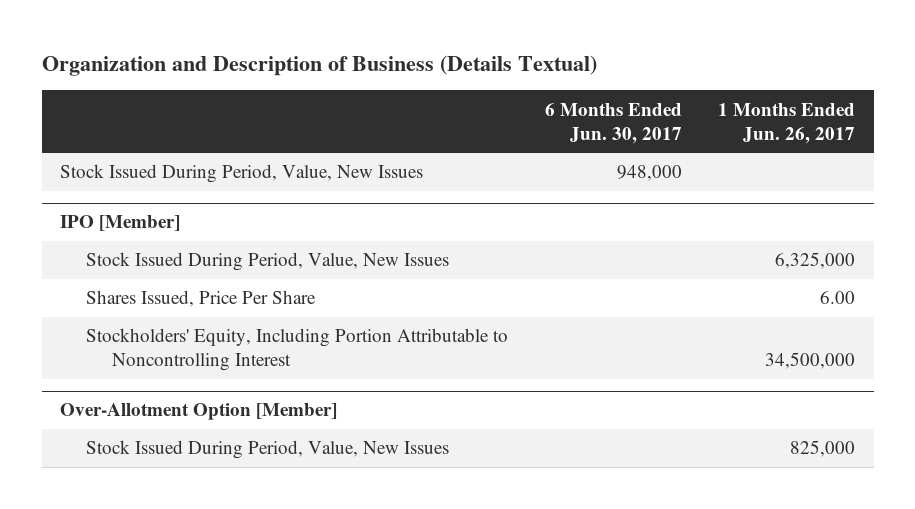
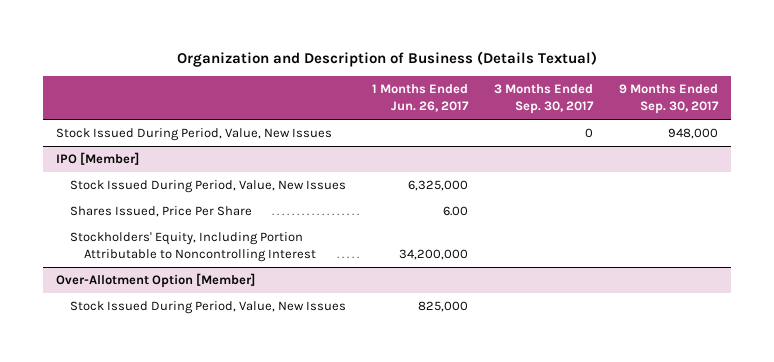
[544,102,682,144] 6 Months Ended Jun. 30, 2017 -> none
none -> [493,84,594,115] 3 Months Ended Sep. 30, 2017
none -> [618,84,719,115] 9 Months Ended Sep. 30, 2017
[765,352,856,370] 34,500,000 -> [398,249,468,261] 34,200,000

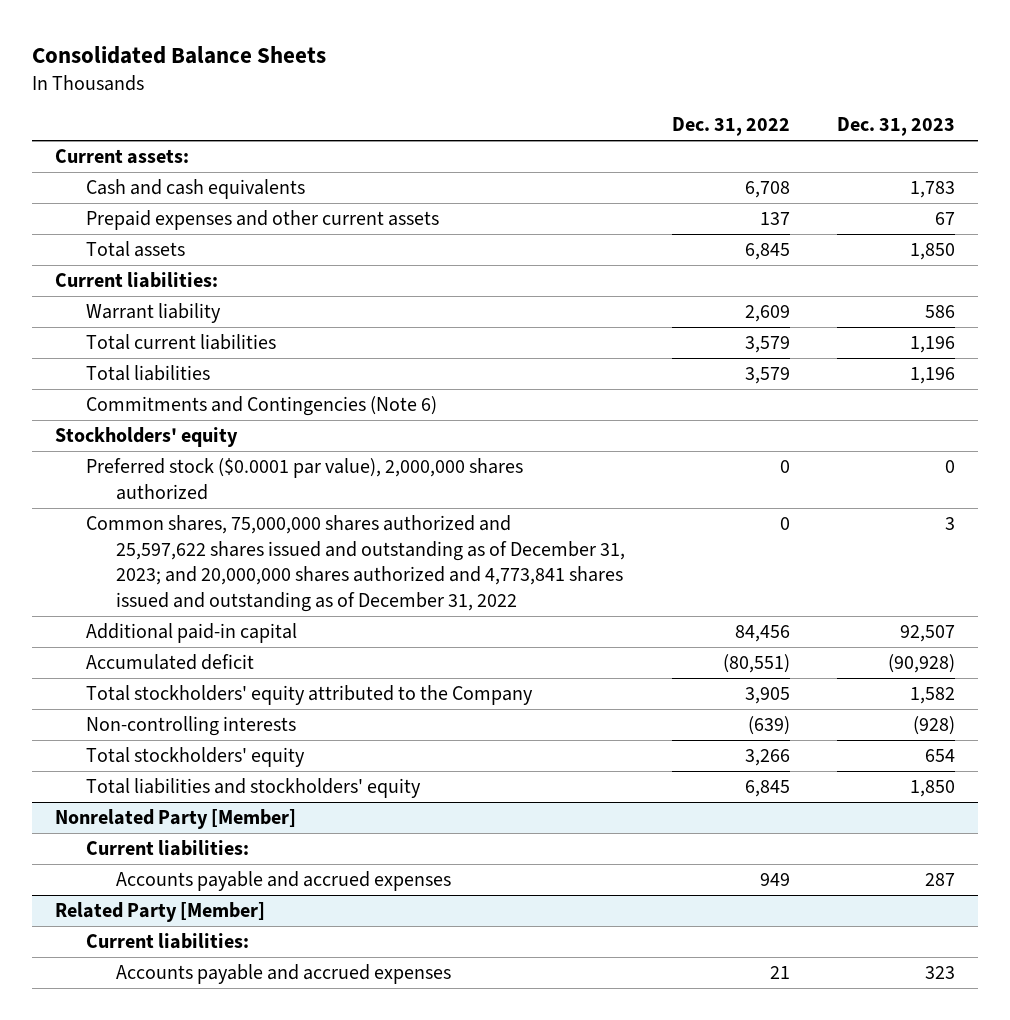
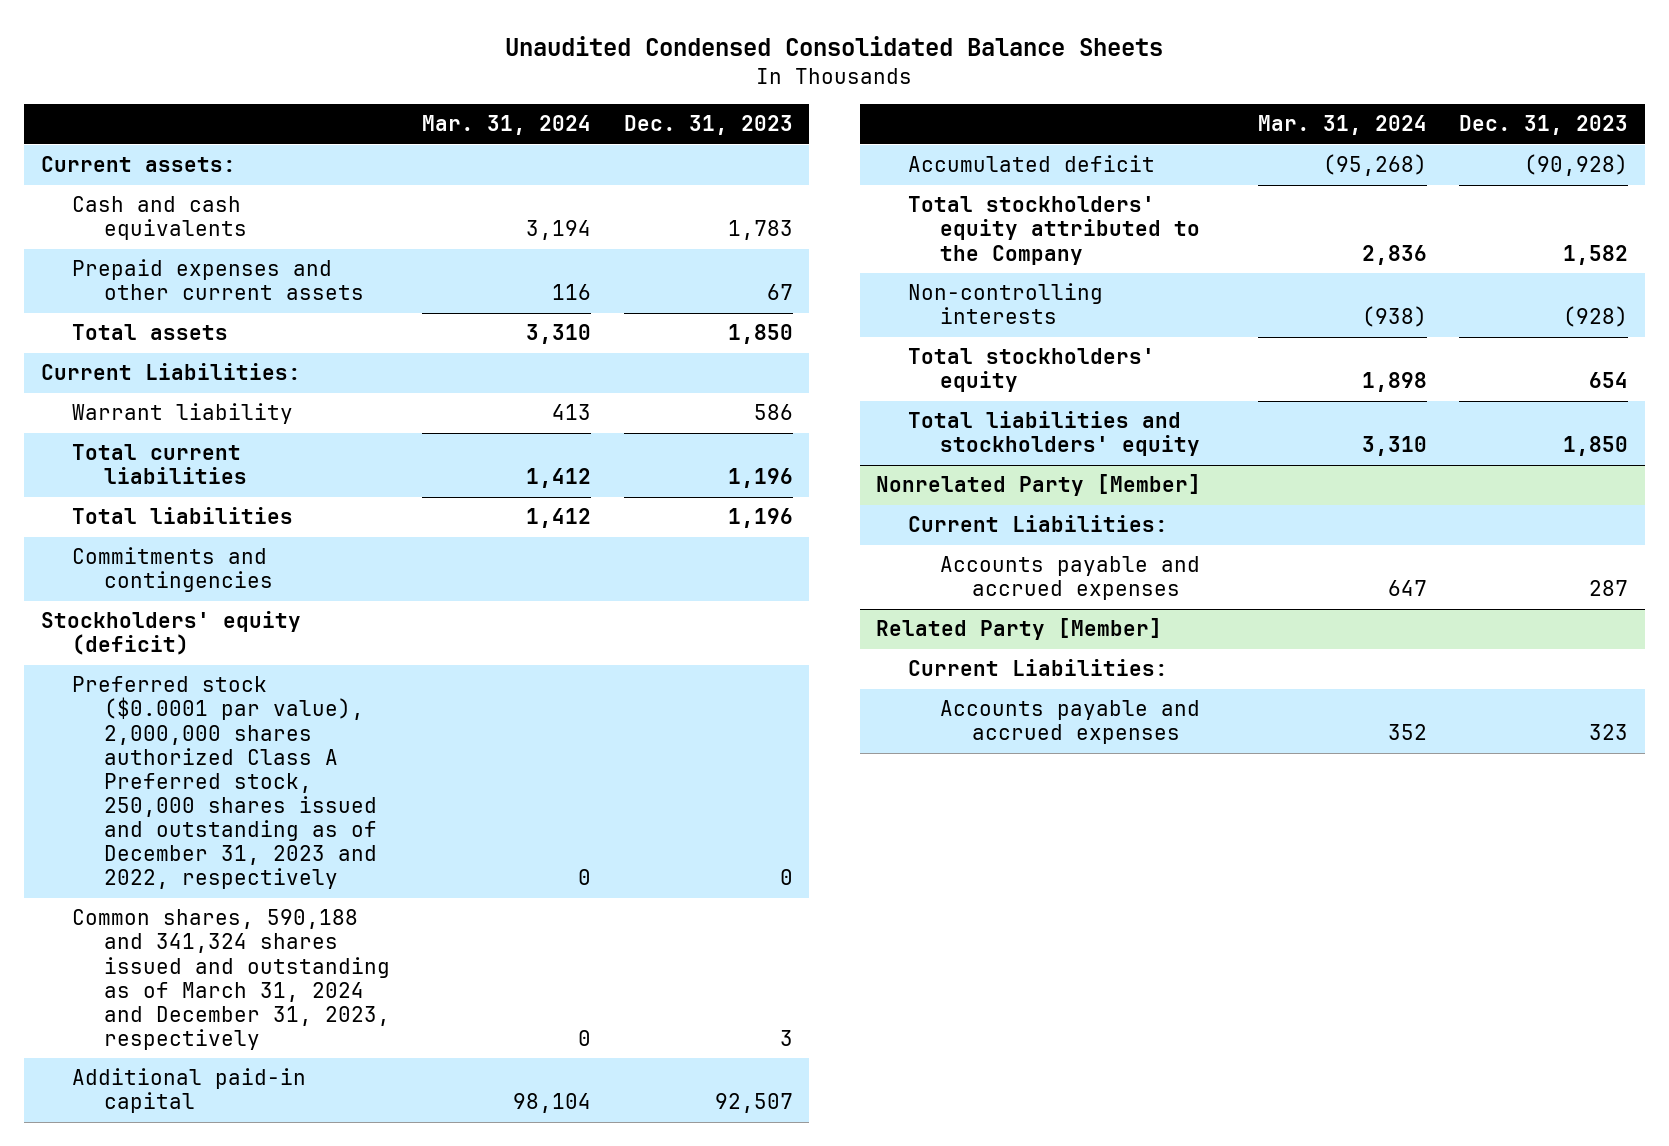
[31,45,326,64] Consolidated Balance Sheets -> [505,36,1164,57] Unaudited Condensed Consolidated Balance Sheets
[672,117,791,137] Dec. 31, 2022 -> none
none -> [422,115,592,136] Mar. 31, 2024
[55,272,219,289] Current liabilities: -> [40,363,301,381] Current Liabilities:
[85,396,437,417] Commitments and Contingencies (Note 6) -> [72,547,274,593] Commitments and contingencies
[55,427,239,448] Stockholders' equity -> [40,611,301,656] Stockholders' equity (deficit)
[85,458,523,500] Preferred stock ($0.0001 par value), 2,000,000 shares authorized -> [72,676,378,890] Preferred stock ($0.0001 par value), 2,000,000 shares authorized Class A Preferred stock, 250,000 shares issued and outstanding as of December 31, 2023 and 2022, respectively
[85,515,626,613] Common shares, 75,000,000 shares authorized and 25,597,622 shares issued and outstanding as of December 31, 2023; and 20,000,000 shares authorized and 4,773,841 shares issued and outstanding as of December 31, 2022 -> [72,909,391,1050] Common shares, 590,188 and 341,324 shares issued and outstanding as of March 31, 2024 and December 31, 2023, respectively
[85,840,249,857] Current liabilities: -> [907,515,1168,533] Current Liabilities:
[85,933,249,950] Current liabilities: -> [907,659,1168,677] Current Liabilities:

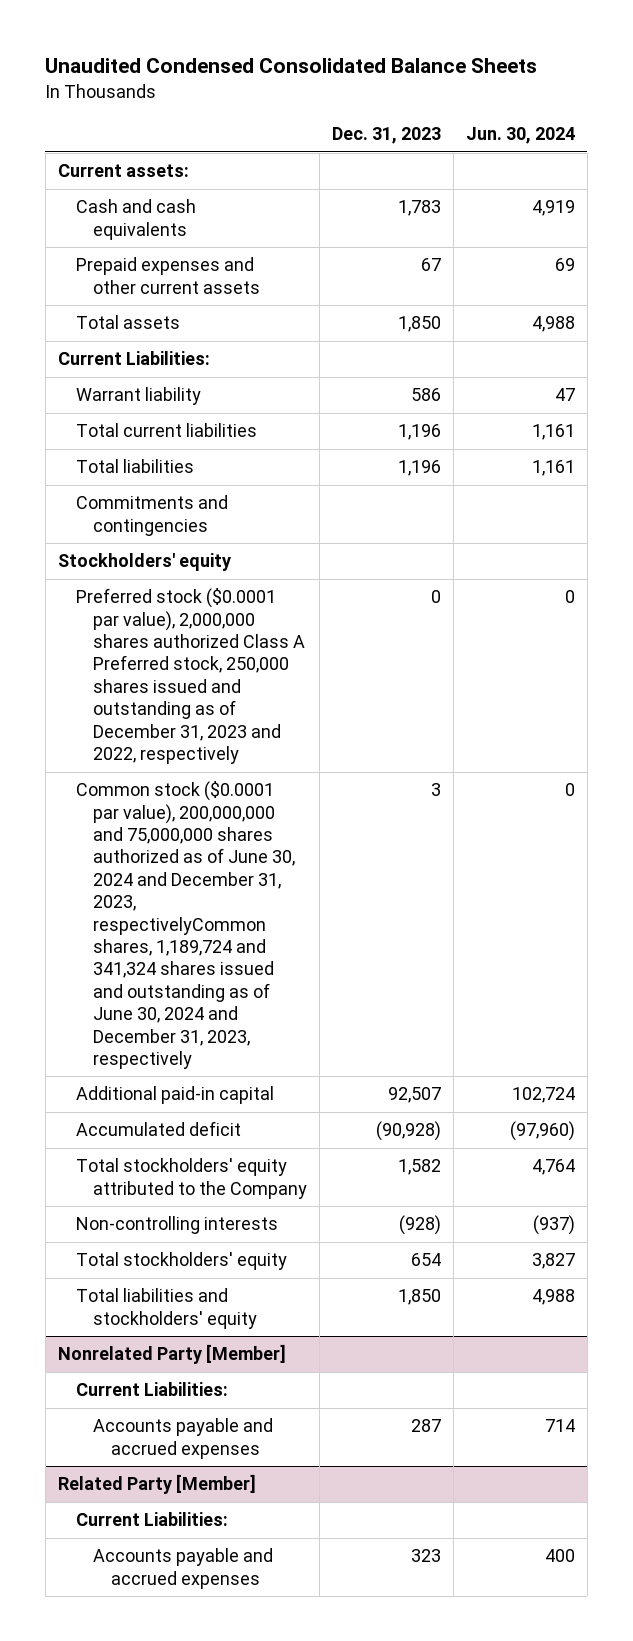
[422,115,592,136] Mar. 31, 2024 -> none
none -> [465,127,575,145] Jun. 30, 2024
[40,611,301,656] Stockholders' equity (deficit) -> [57,553,231,572] Stockholders' equity
[72,909,391,1050] Common shares, 590,188 and 341,324 shares issued and outstanding as of March 31, 2024 and December 31, 2023, respectively -> [75,781,296,1070] Common stock ($0.0001 par value), 200,000,000 and 75,000,000 shares authorized as of June 30, 2024 and December 31, 2023, respectivelyCommon shares, 1,189,724 and 341,324 shares issued and outstanding as of June 30, 2024 and December 31, 2023, respectively

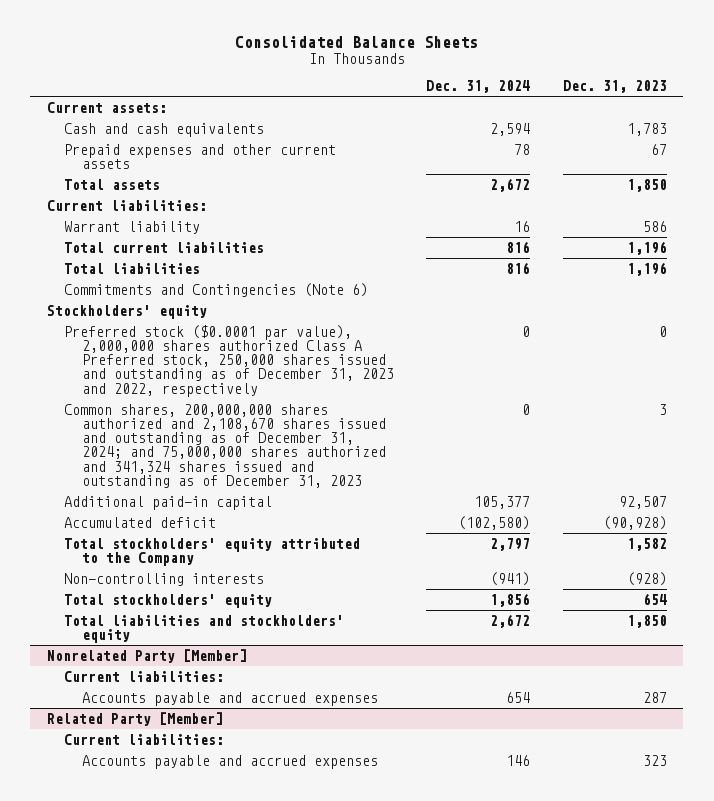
[45,58,538,74] Unaudited Condensed Consolidated Balance Sheets -> [234,36,478,49] Consolidated Balance Sheets
[465,127,575,145] Jun. 30, 2024 -> none
none -> [426,80,531,94] Dec. 31, 2024
[57,351,210,366] Current Liabilities: -> [46,199,207,211] Current liabilities:
[75,495,228,536] Commitments and contingencies -> [64,282,369,297] Commitments and Contingencies (Note 6)
[75,781,296,1070] Common stock ($0.0001 par value), 200,000,000 and 75,000,000 shares authorized as of June 30, 2024 and December 31, 2023, respectivelyCommon shares, 1,189,724 and 341,324 shares issued and outstanding as of June 30, 2024 and December 31, 2023, respectively -> [64,403,386,488] Common shares, 200,000,000 shares authorized and 2,108,670 shares issued and outstanding as of December 31, 2024; and 75,000,000 shares authorized and 341,324 shares issued and outstanding as of December 31, 2023
[75,1382,228,1397] Current Liabilities: -> [64,670,225,682] Current liabilities:
[75,1512,228,1527] Current Liabilities: -> [64,733,225,745] Current liabilities:

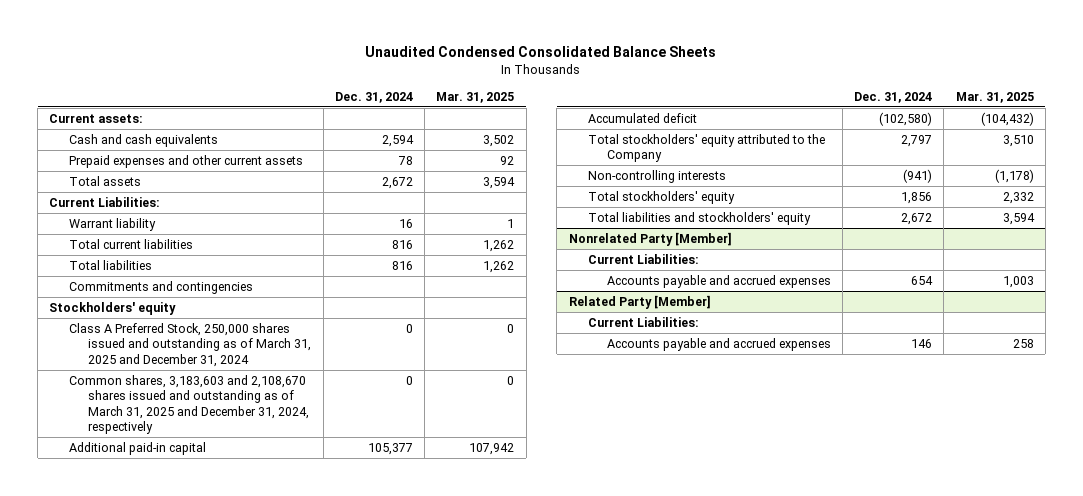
[234,36,478,49] Consolidated Balance Sheets -> [365,45,717,57] Unaudited Condensed Consolidated Balance Sheets
[562,80,667,94] Dec. 31, 2023 -> none
none -> [436,91,515,103] Mar. 31, 2025
[46,199,207,211] Current liabilities: -> [49,196,161,207] Current Liabilities:
[64,282,369,297] Commitments and Contingencies (Note 6) -> [68,280,253,294] Commitments and contingencies
[64,324,394,397] Preferred stock ($0.0001 par value), 2,000,000 shares authorized Class A Preferred stock, 250,000 shares issued and outstanding as of December 31, 2023 and 2022, respectively -> [68,322,311,367] Class A Preferred Stock, 250,000 shares issued and outstanding as of March 31, 2025 and December 31, 2024
[64,403,386,488] Common shares, 200,000,000 shares authorized and 2,108,670 shares issued and outstanding as of December 31, 2024; and 75,000,000 shares authorized and 341,324 shares issued and outstanding as of December 31, 2023 -> [68,374,309,435] Common shares, 3,183,603 and 2,108,670 shares issued and outstanding as of March 31, 2025 and December 31, 2024, respectively
[64,670,225,682] Current liabilities: -> [587,253,699,264] Current Liabilities:
[64,733,225,745] Current liabilities: -> [587,316,699,327] Current Liabilities:

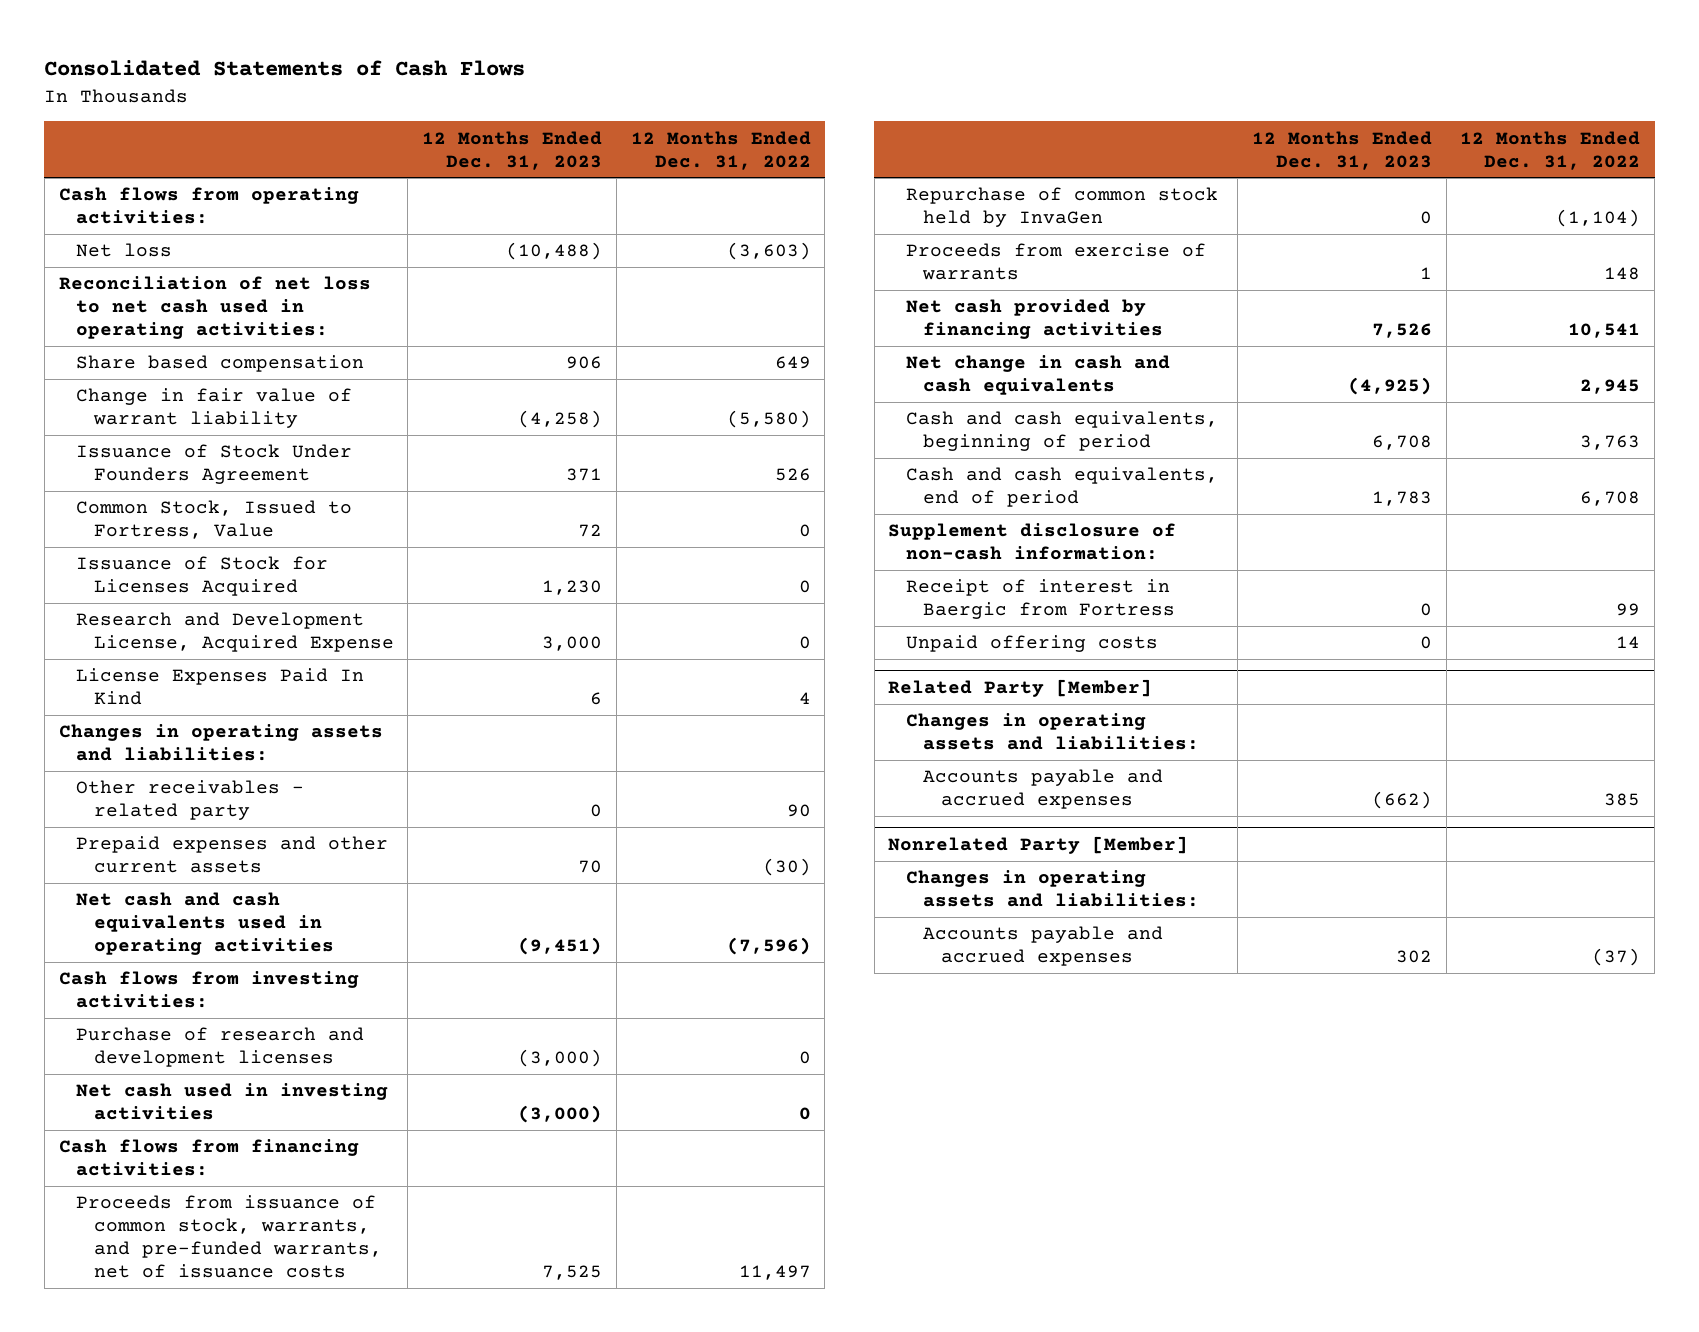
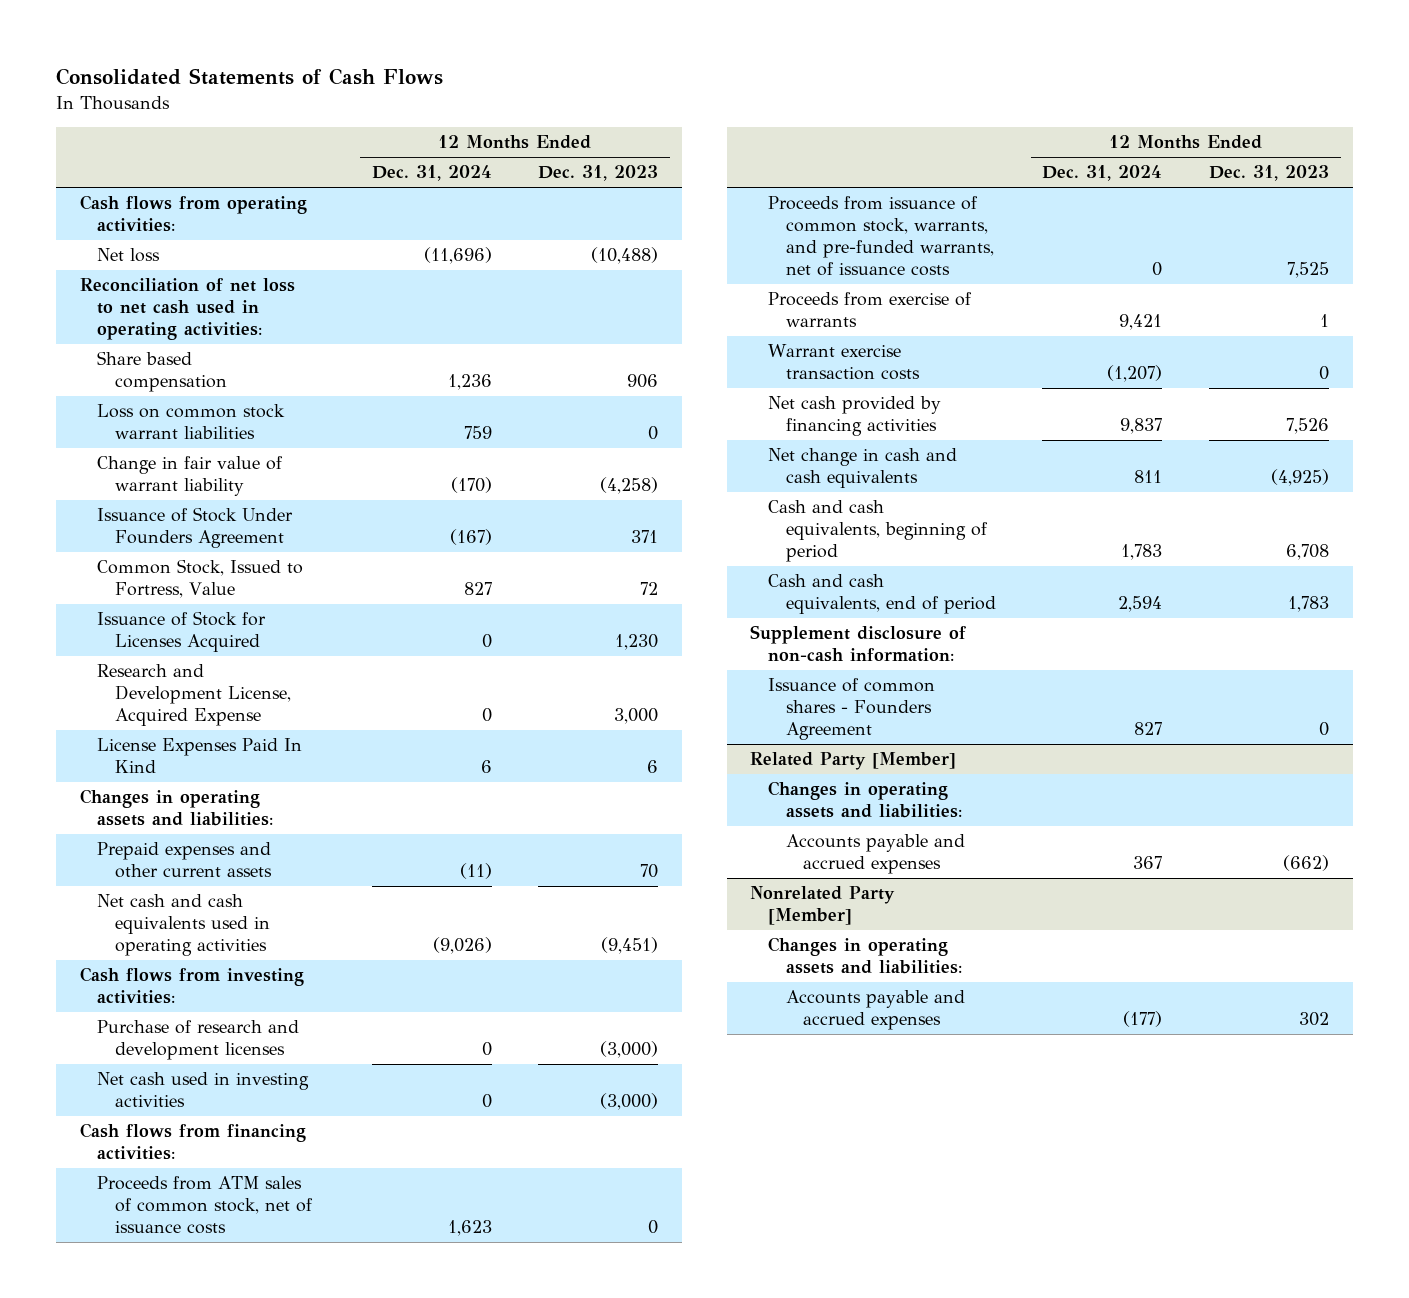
[630,130,811,170] 12 Months Ended Dec. 31, 2022 -> none
none -> [371,165,492,182] Dec. 31, 2024
none -> [97,404,286,440] Loss on common stock warrant liabilities
[76,780,305,821] Other receivables - related party -> none
none -> [97,1176,313,1234] Proceeds from ATM sales of common stock, net of issuance costs
[905,187,1218,228] Repurchase of common stock held by InvaGen -> none
none -> [767,344,920,381] Warrant exercise transaction costs
[905,579,1176,620] Receipt of interest in Baergic from Fortress -> none
[905,635,1158,653] Unpaid offering costs -> none
none -> [767,678,935,740] Issuance of common shares - Founders Agreement

